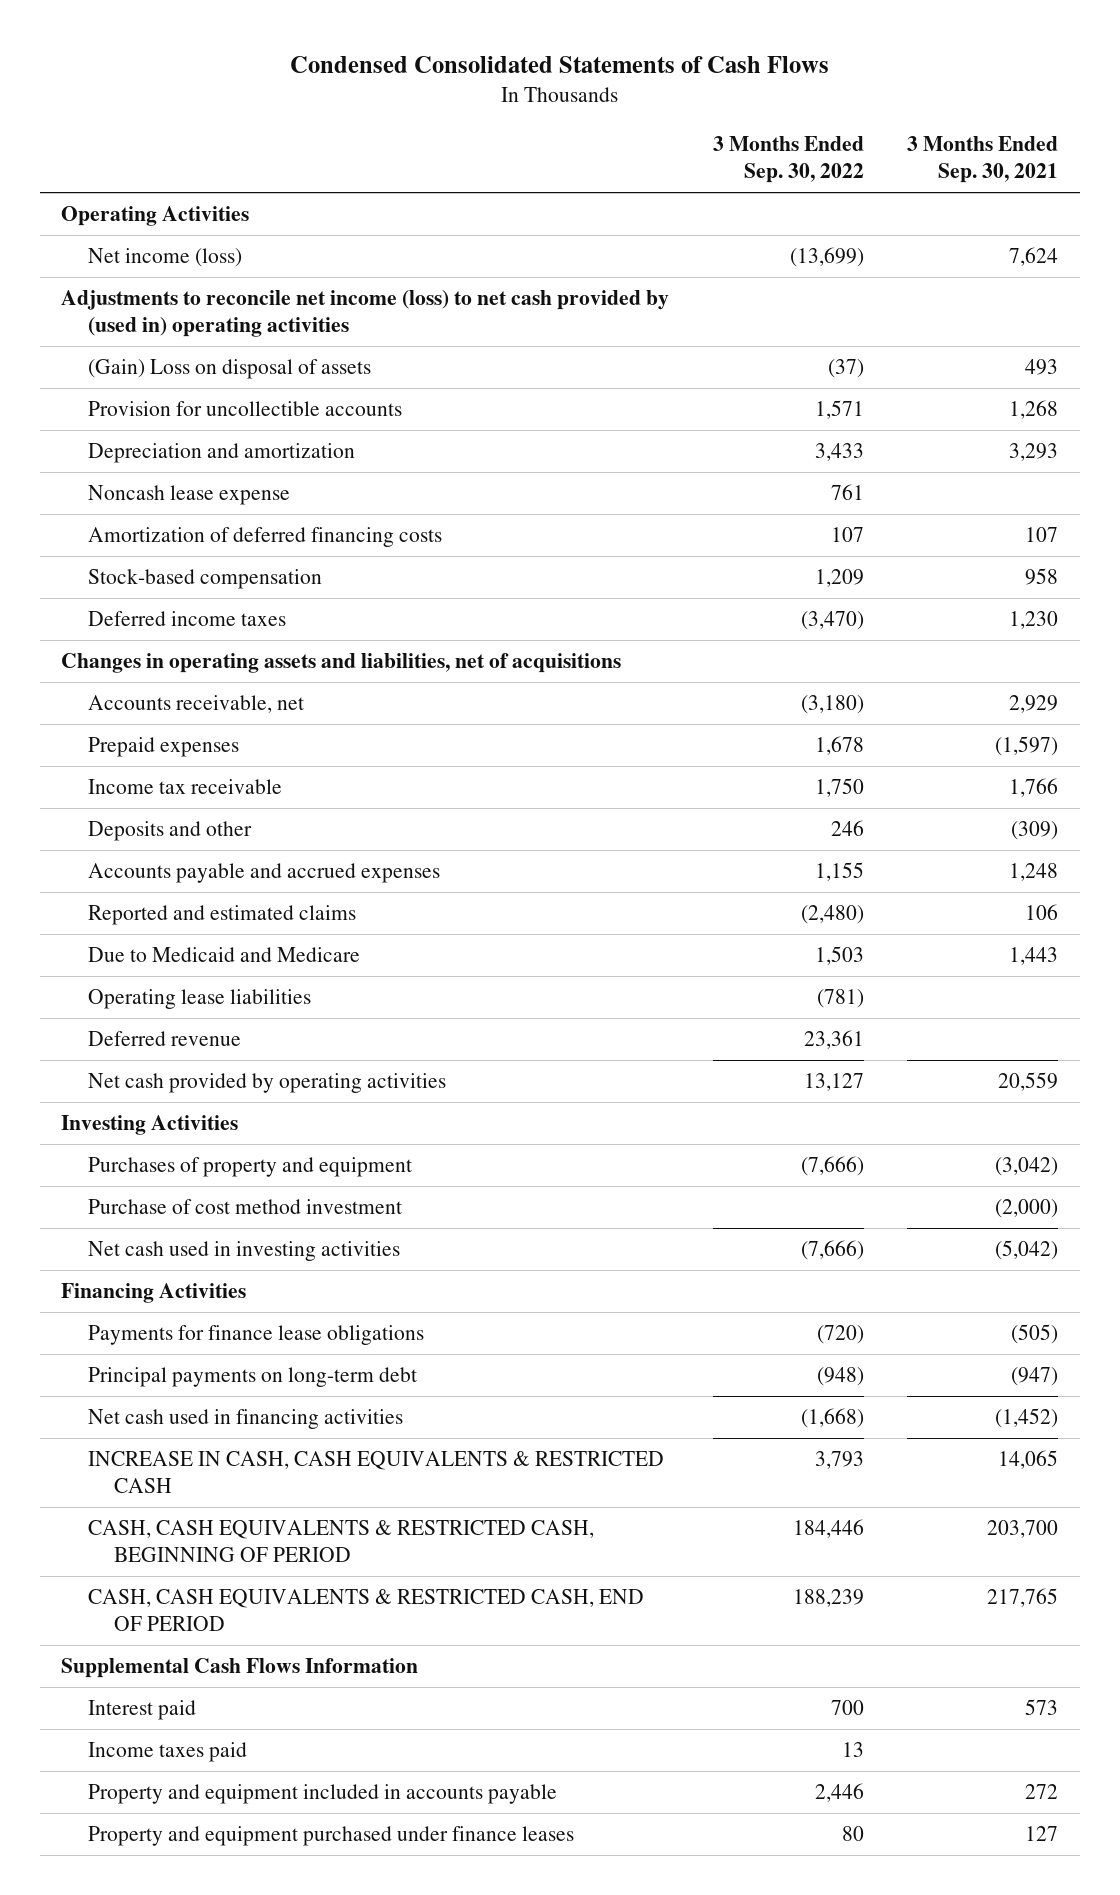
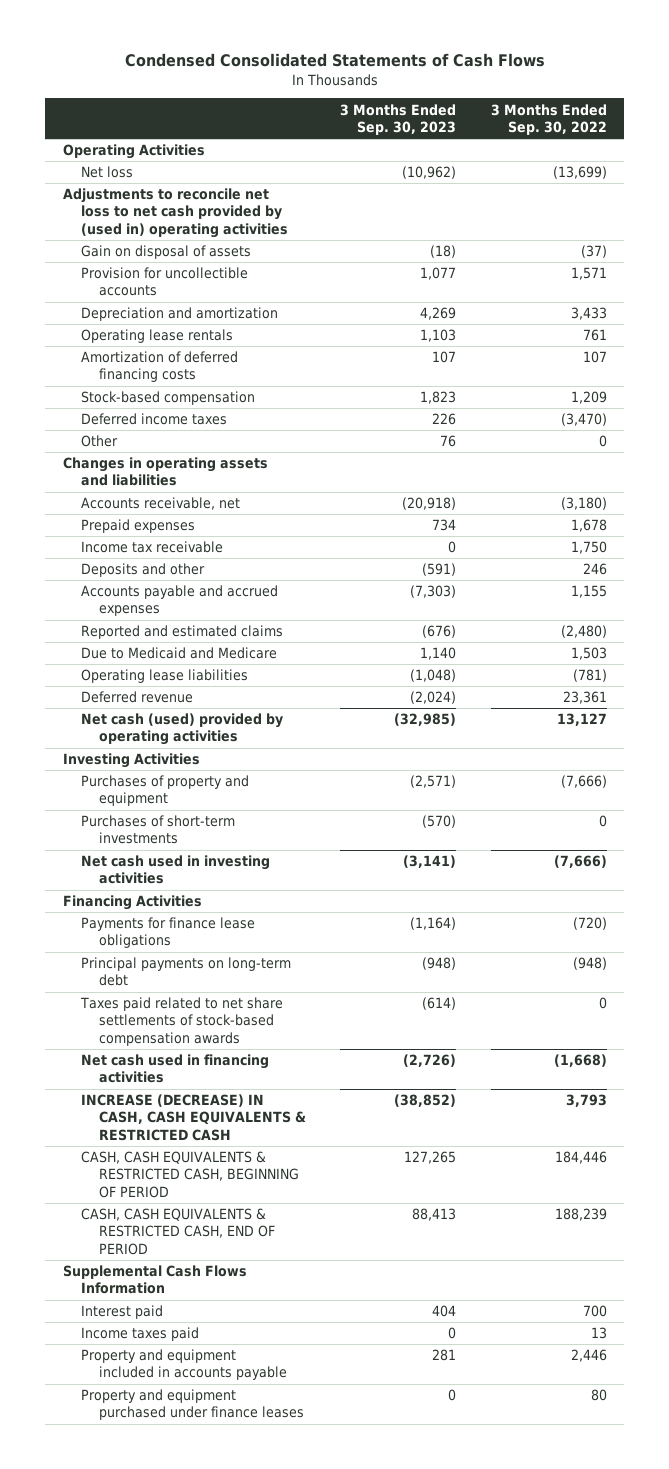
[907,136,1059,184] 3 Months Ended Sep. 30, 2021 -> none
none -> [340,103,457,135] 3 Months Ended Sep. 30, 2023
[87,248,242,268] Net income (loss) -> [80,166,133,179] Net loss
[61,290,670,338] Adjustments to reconcile net income (loss) to net cash provided by (used in) operating activities -> [62,188,288,238] Adjustments to reconcile net loss to net cash provided by (used in) operating activities
[87,359,371,380] (Gain) Loss on disposal of assets -> [80,245,251,260] Gain on disposal of assets
[87,485,290,506] Noncash lease expense -> [80,329,233,344] Operating lease rentals
none -> [80,435,118,448] Other
[61,653,622,674] Changes in operating assets and liabilities, net of acquisitions -> [62,457,268,487] Changes in operating assets and liabilities
[87,1073,446,1094] Net cash provided by operating activities -> [80,713,283,746] Net cash (used) provided by operating activities
[87,1199,402,1215] Purchase of cost method investment -> none
none -> [80,815,235,845] Purchases of short-term investments
none -> [79,997,283,1046] Taxes paid related to net share settlements of stock-based compensation awards
[87,1451,664,1494] INCREASE IN CASH, CASH EQUIVALENTS & RESTRICTED CASH -> [80,1094,306,1141] INCREASE (DECREASE) IN CASH, CASH EQUIVALENTS & RESTRICTED CASH

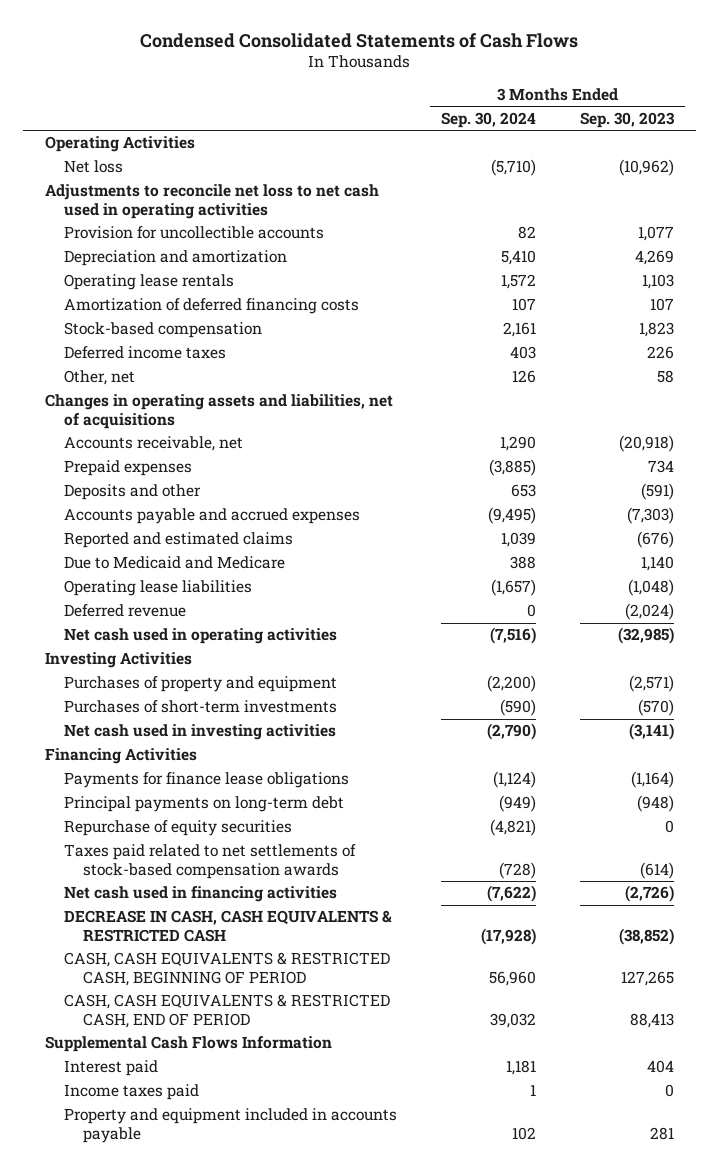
[490,103,607,135] 3 Months Ended Sep. 30, 2022 -> none
none -> [441,112,537,129] Sep. 30, 2024
[80,245,251,260] Gain on disposal of assets -> none
[62,188,288,238] Adjustments to reconcile net loss to net cash provided by (used in) operating activities -> [44,184,379,219] Adjustments to reconcile net loss to net cash used in operating activities
[80,435,118,448] Other -> [63,370,135,386] Other, net
[440,435,457,448] 76 -> [657,370,675,384] 58
[62,457,268,487] Changes in operating assets and liabilities -> [44,394,393,429] Changes in operating assets and liabilities, net of acquisitions
[80,541,223,554] Income tax receivable -> none
[80,713,283,746] Net cash (used) provided by operating activities -> [63,628,337,645] Net cash used in operating activities
none -> [63,820,292,837] Repurchase of equity securities
[79,997,283,1046] Taxes paid related to net share settlements of stock-based compensation awards -> [63,844,356,879] Taxes paid related to net settlements of stock-based compensation awards
[80,1094,306,1141] INCREASE (DECREASE) IN CASH, CASH EQUIVALENTS & RESTRICTED CASH -> [63,910,392,942] DECREASE IN CASH, CASH EQUIVALENTS & RESTRICTED CASH
[80,1389,304,1421] Property and equipment purchased under finance leases -> none

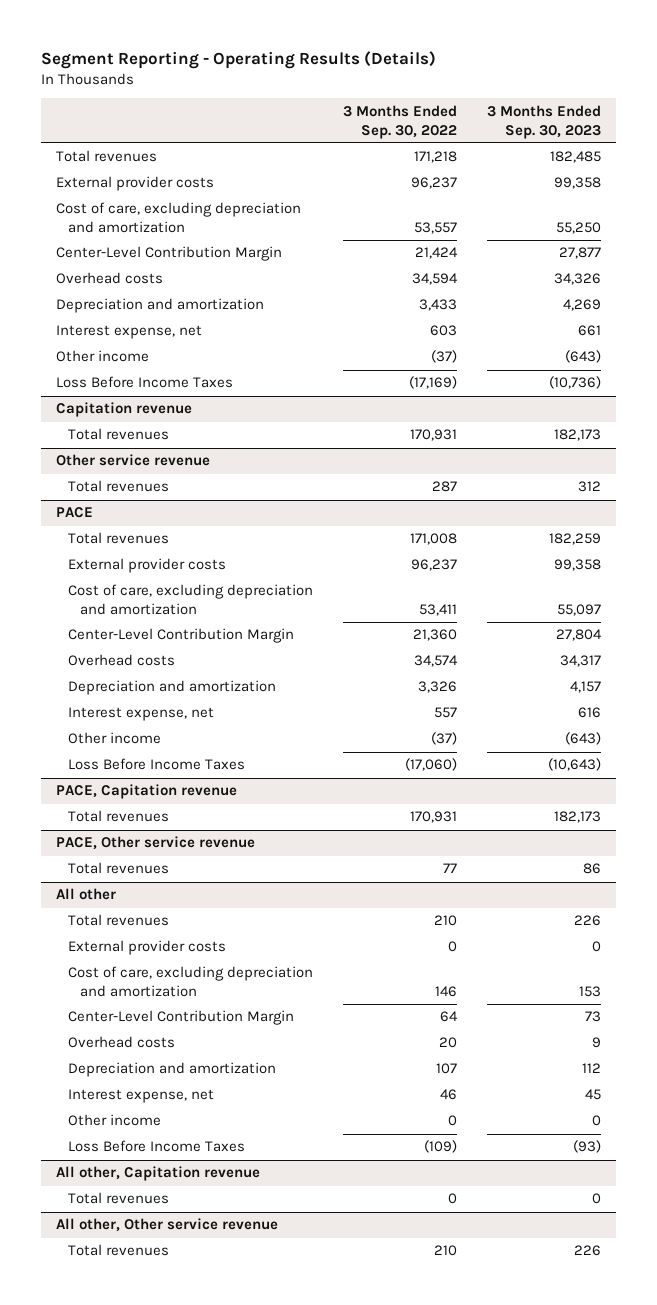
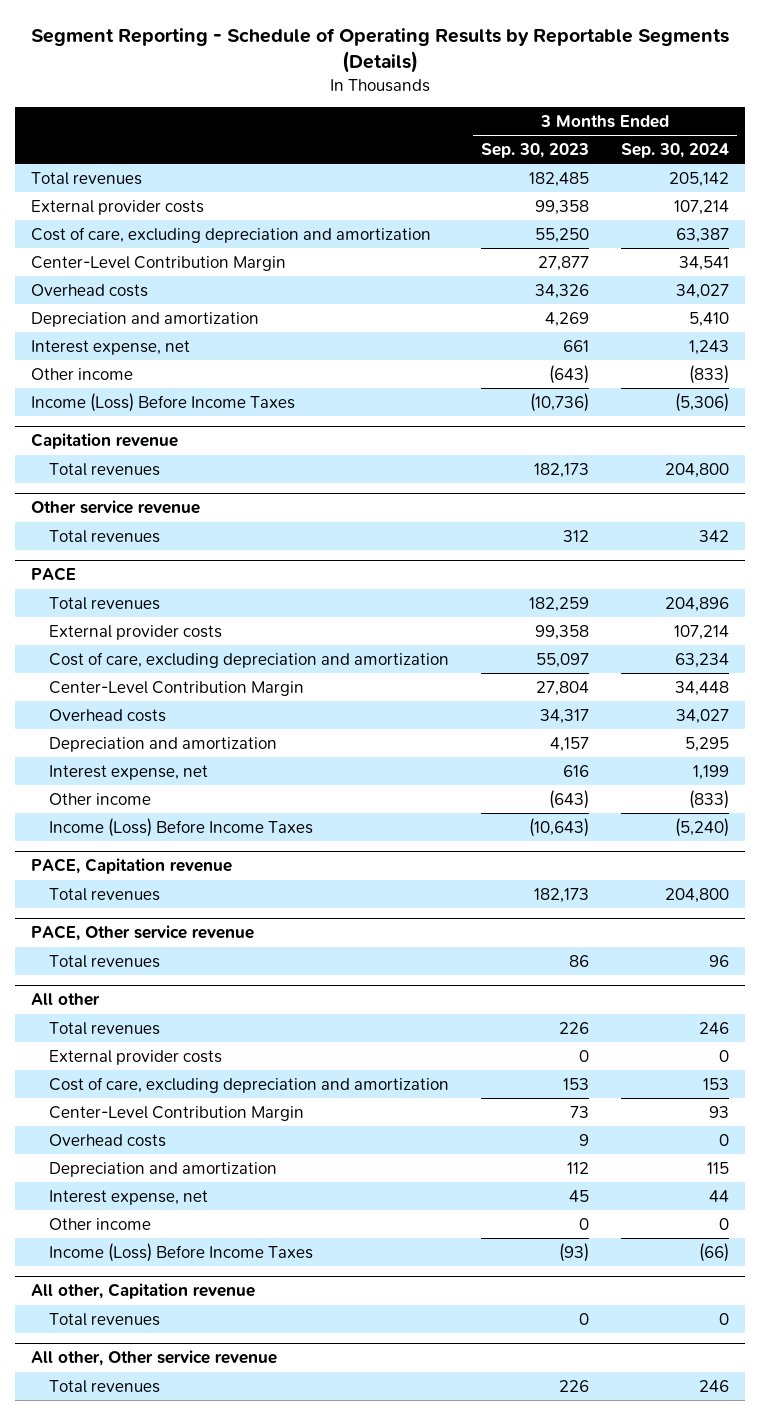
[40,50,436,69] Segment Reporting - Operating Results (Details) -> [31,27,730,73] Segment Reporting - Schedule of Operating Results by Reportable Segments (Details)
[343,104,458,139] 3 Months Ended Sep. 30, 2022 -> none
none -> [620,142,729,158] Sep. 30, 2024
[55,376,233,389] Loss Before Income Taxes -> [31,392,296,412] Income (Loss) Before Income Taxes
[68,758,246,771] Loss Before Income Taxes -> [49,817,314,837] Income (Loss) Before Income Taxes
[68,1140,246,1153] Loss Before Income Taxes -> [49,1242,314,1262] Income (Loss) Before Income Taxes

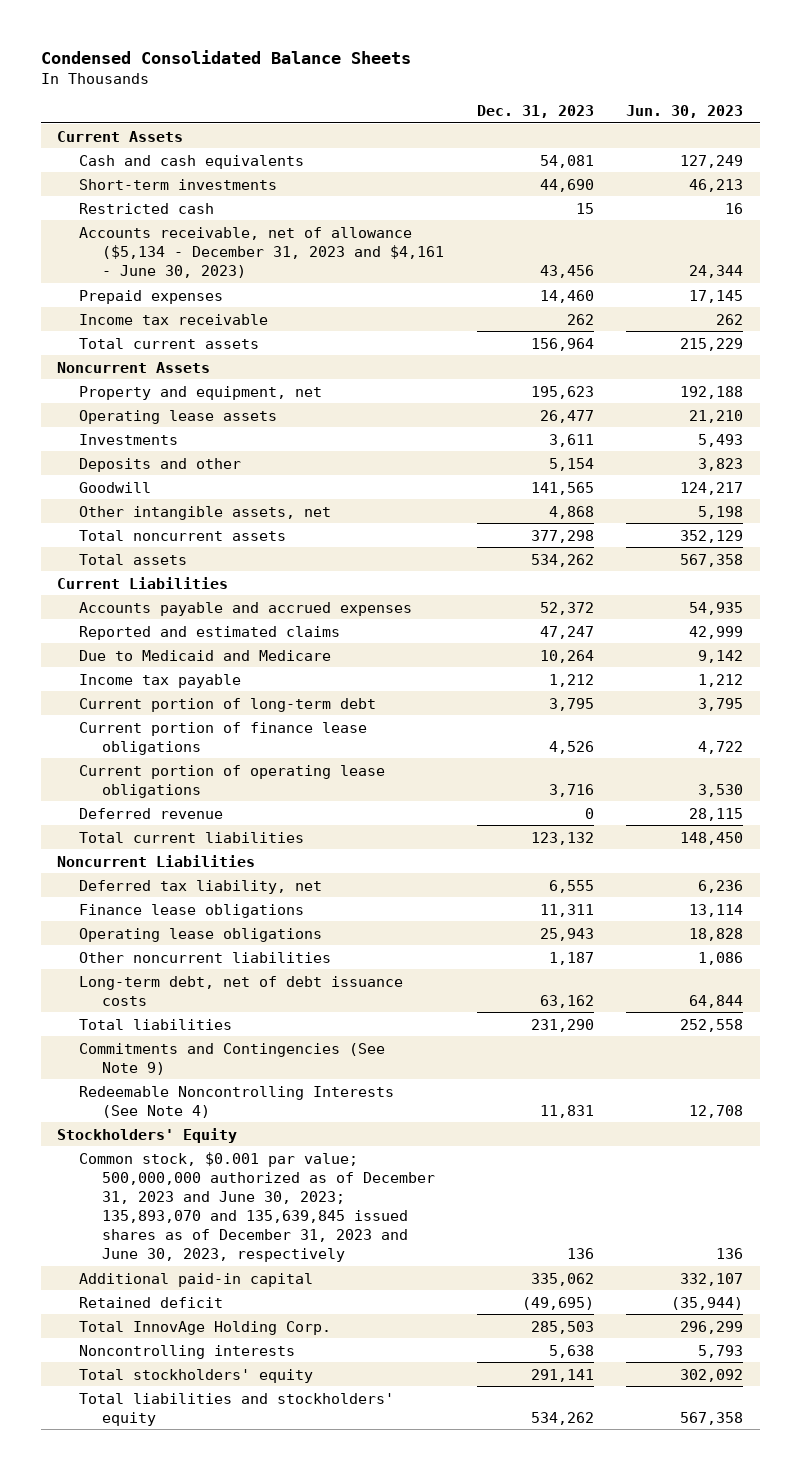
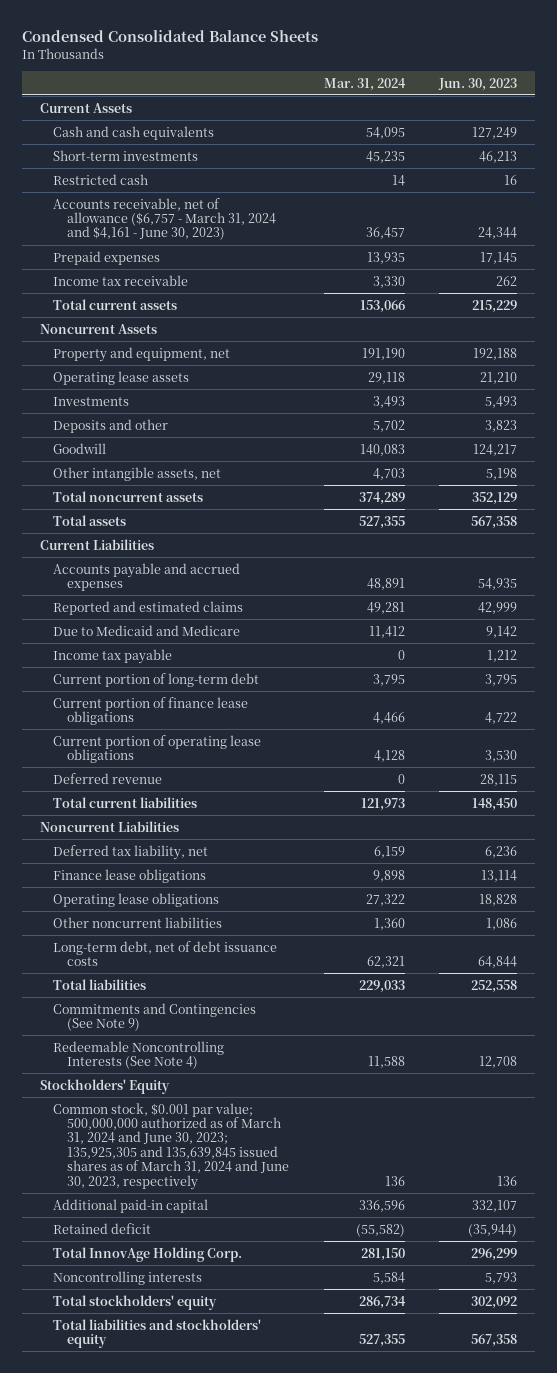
[476,105,594,119] Dec. 31, 2023 -> none
none -> [323,77,406,91] Mar. 31, 2024
[79,226,444,278] Accounts receivable, net of allowance ($5,134 - December 31, 2023 and $4,161 - June 30, 2023) -> [53,197,276,241] Accounts receivable, net of allowance ($6,757 - March 31, 2024 and $4,161 - June 30, 2023)
[79,1151,435,1263] Common stock, $0.001 par value; 500,000,000 authorized as of December 31, 2023 and June 30, 2023; 135,893,070 and 135,639,845 issued shares as of December 31, 2023 and June 30, 2023, respectively -> [53,1102,289,1190] Common stock, $0.001 par value; 500,000,000 authorized as of March 31, 2024 and June 30, 2023; 135,925,305 and 135,639,845 issued shares as of March 31, 2024 and June 30, 2023, respectively

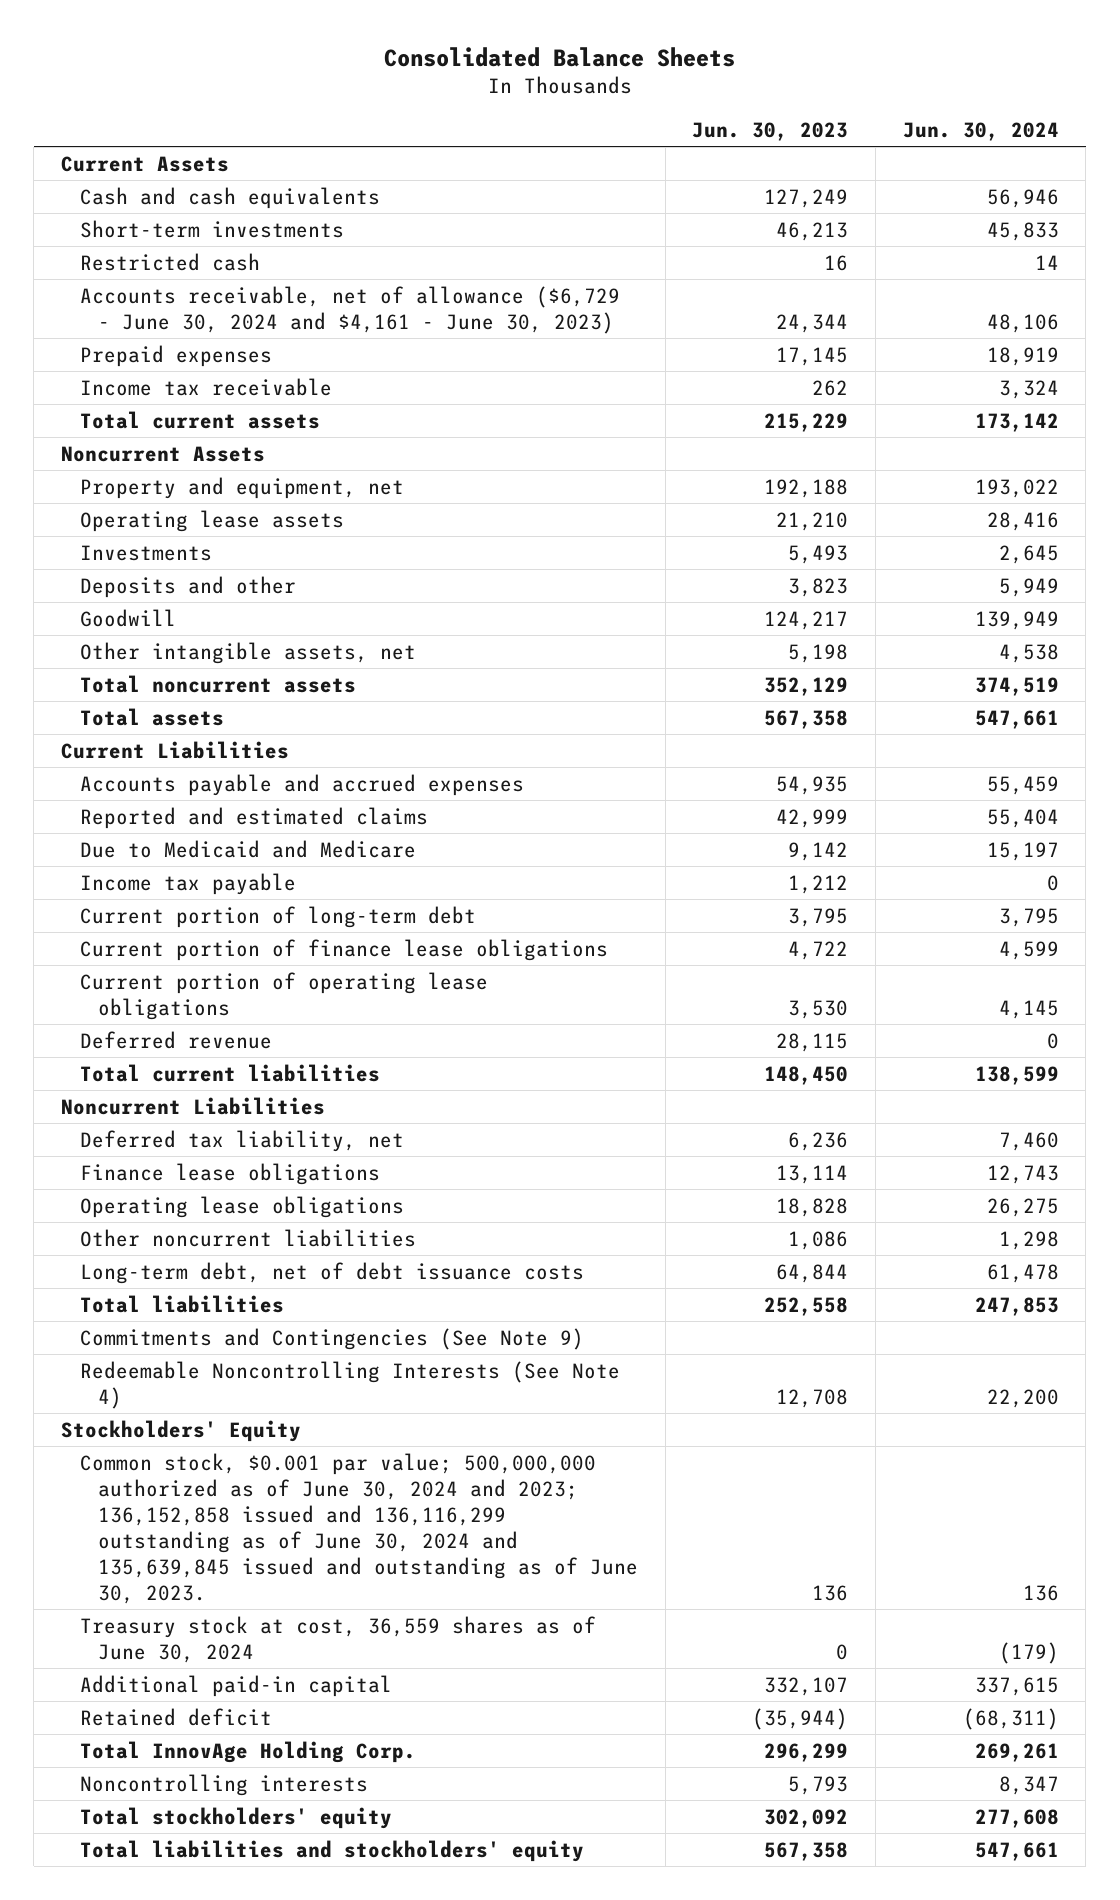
[22,29,319,42] Condensed Consolidated Balance Sheets -> [383,46,735,67] Consolidated Balance Sheets
[323,77,406,91] Mar. 31, 2024 -> none
none -> [902,122,1059,142] Jun. 30, 2024
[53,197,276,241] Accounts receivable, net of allowance ($6,757 - March 31, 2024 and $4,161 - June 30, 2023) -> [79,285,620,334] Accounts receivable, net of allowance ($6,729 - June 30, 2024 and $4,161 - June 30, 2023)
[53,1102,289,1190] Common stock, $0.001 par value; 500,000,000 authorized as of March 31, 2024 and June 30, 2023; 135,925,305 and 135,639,845 issued shares as of March 31, 2024 and June 30, 2023, respectively -> [79,1452,638,1605] Common stock, $0.001 par value; 500,000,000 authorized as of June 30, 2024 and 2023; 136,152,858 issued and 136,116,299 outstanding as of June 30, 2024 and 135,639,845 issued and outstanding as of June 30, 2023.
none -> [79,1615,596,1663] Treasury stock at cost, 36,559 shares as of June 30, 2024

